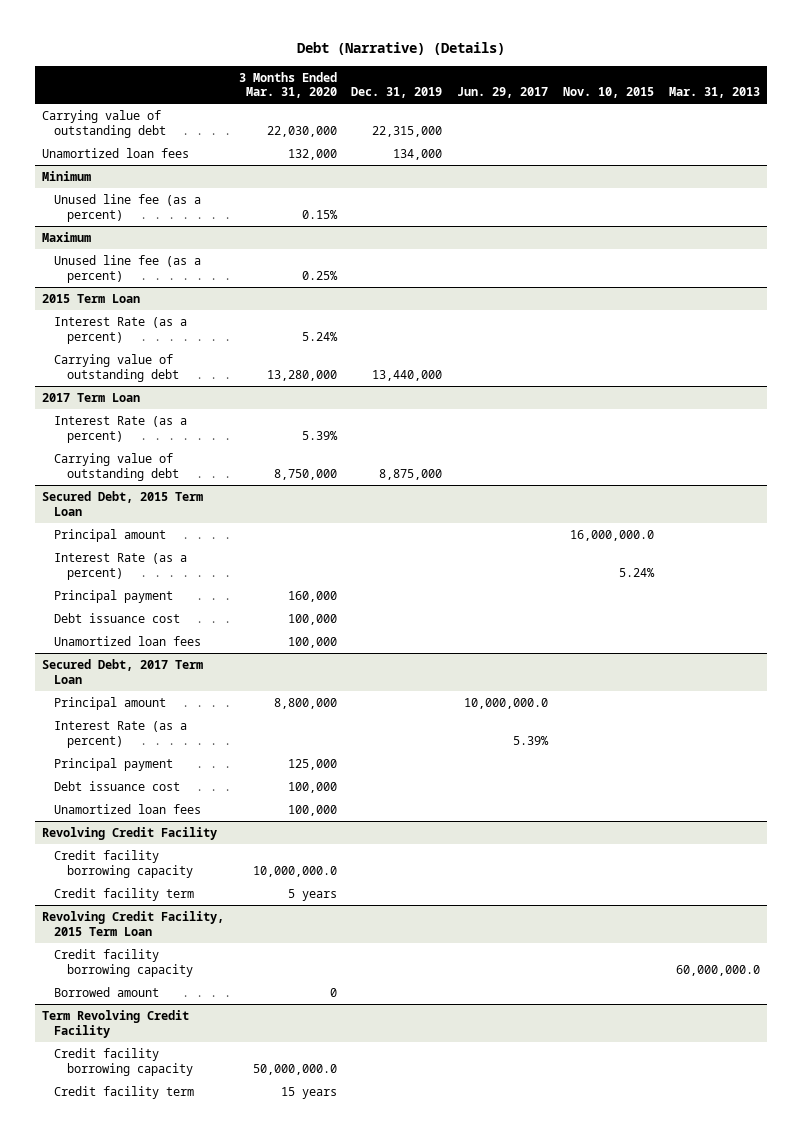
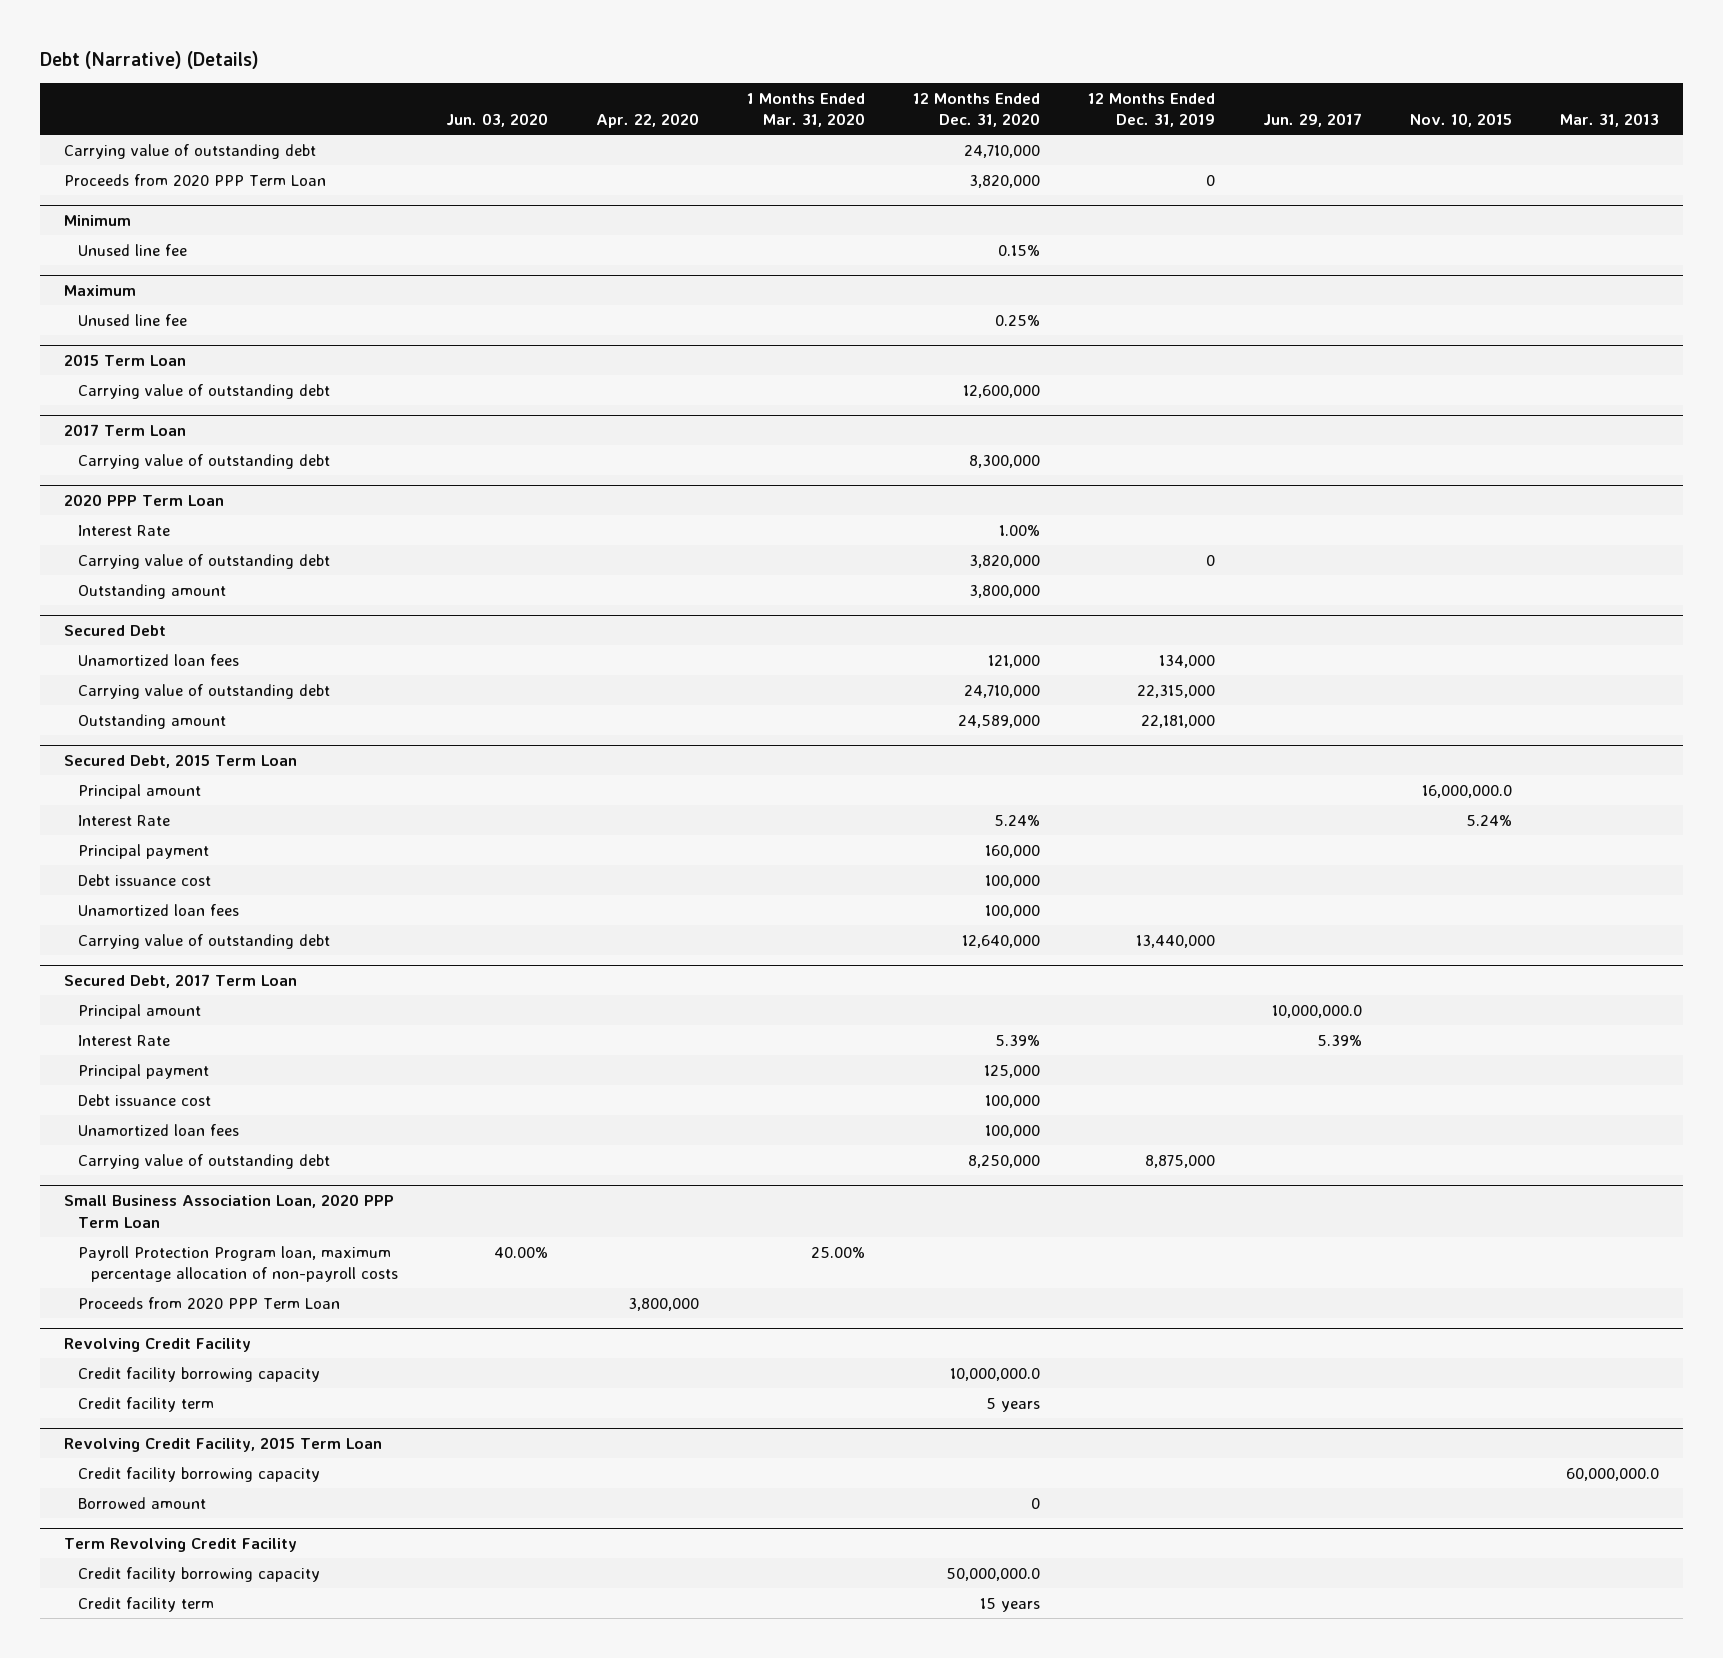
[238,71,337,99] 3 Months Ended Mar. 31, 2020 -> none
[351,87,443,99] Dec. 31, 2019 -> none
none -> [445,113,548,128] Jun. 03, 2020
none -> [595,113,699,129] Apr. 22, 2020
none -> [746,92,865,128] 1 Months Ended Mar. 31, 2020
none -> [912,92,1040,128] 12 Months Ended Dec. 31, 2020
none -> [1087,92,1215,128] 12 Months Ended Dec. 31, 2019
[41,148,189,159] Unamortized loan fees -> none
none -> [64,173,327,186] Proceeds from 2020 PPP Term Loan
[54,194,202,222] Unused line fee (as a percent) -> [77,243,187,256] Unused line fee
[54,255,202,283] Unused line fee (as a percent) -> [77,313,187,326] Unused line fee
[54,317,188,344] Interest Rate (as a percent) -> none
[54,416,188,443] Interest Rate (as a percent) -> none
none -> [64,494,225,507] 2020 PPP Term Loan
none -> [77,524,170,536] Interest Rate
none -> [77,553,330,569] Carrying value of outstanding debt
none -> [77,583,226,599] Outstanding amount
none -> [64,625,167,637] Secured Debt
none -> [77,653,239,666] Unamortized loan fees
none -> [77,683,330,699] Carrying value of outstanding debt
none -> [77,713,226,729] Outstanding amount
[54,553,188,580] Interest Rate (as a percent) -> [77,814,170,826] Interest Rate
none -> [77,933,330,949] Carrying value of outstanding debt
[54,721,188,748] Interest Rate (as a percent) -> [77,1034,170,1046] Interest Rate
none -> [77,1153,330,1169] Carrying value of outstanding debt
none -> [64,1194,395,1228] Small Business Association Loan, 2020 PPP Term Loan
none -> [77,1245,398,1282] Payroll Protection Program loan, maximum percentage allocation of non-payroll costs
none -> [77,1296,340,1309] Proceeds from 2020 PPP Term Loan

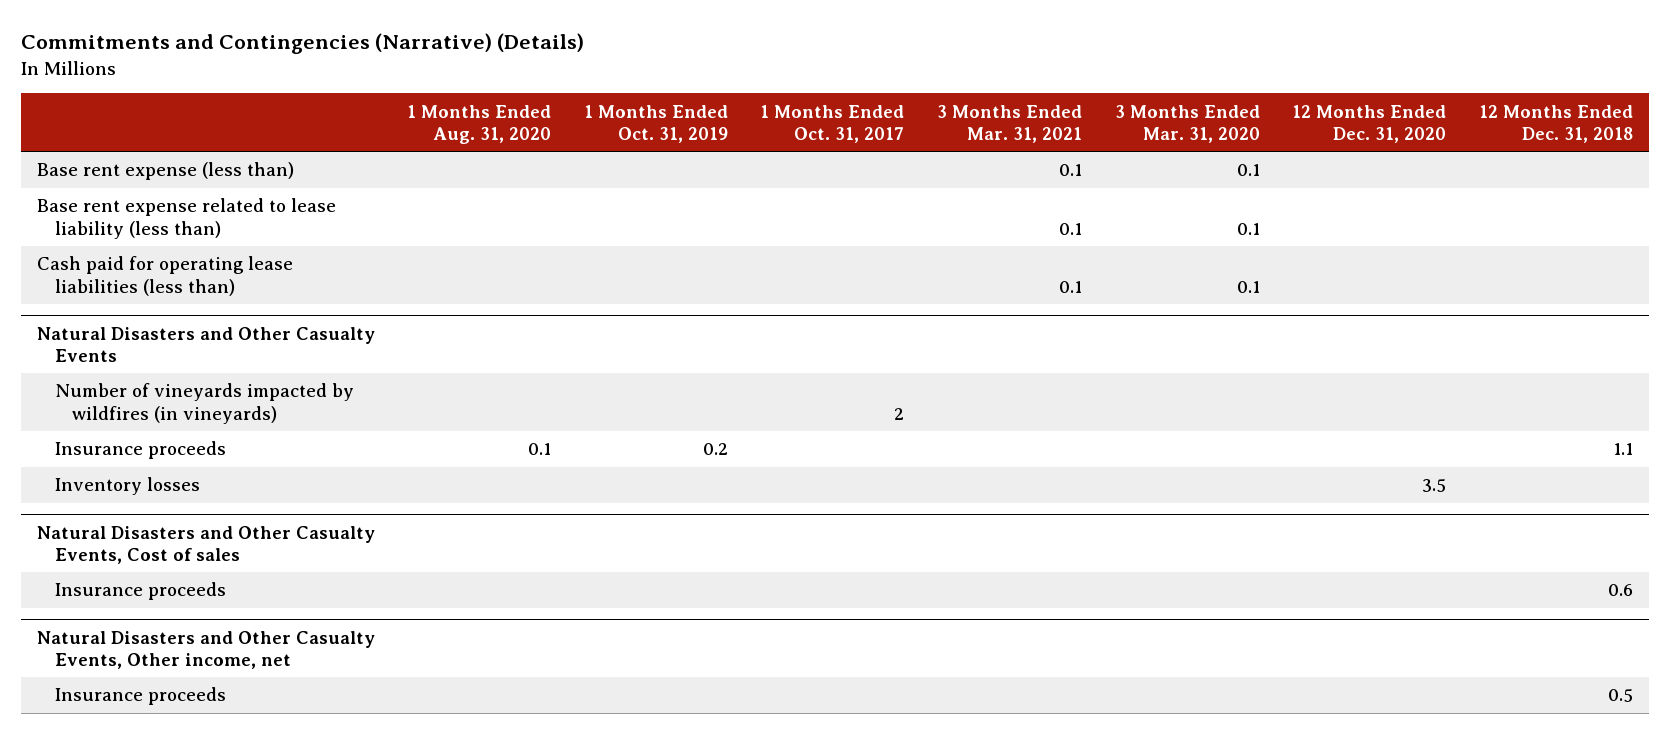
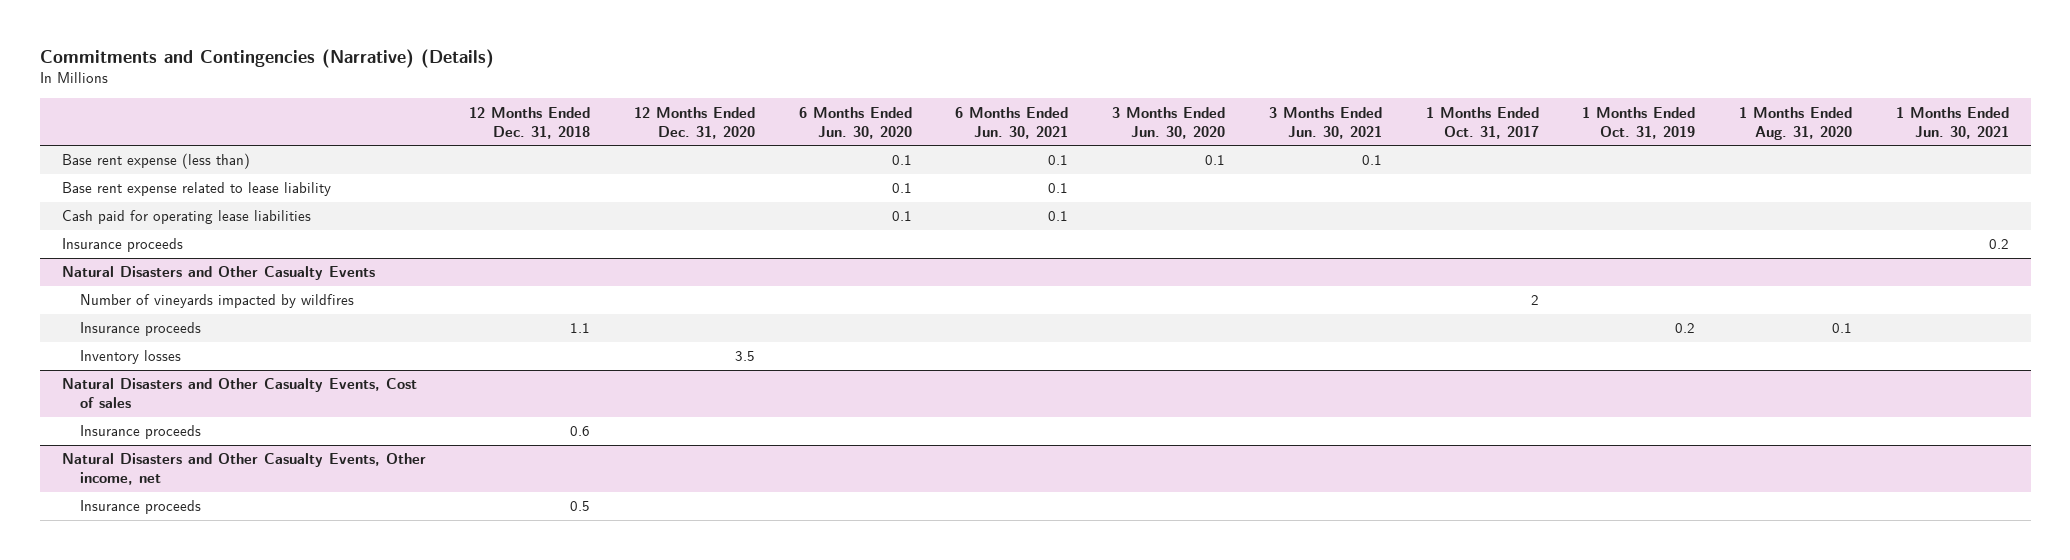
[936,104,1082,143] 3 Months Ended Mar. 31, 2021 -> none
[1114,104,1260,143] 3 Months Ended Mar. 31, 2020 -> none
none -> [798,106,912,139] 6 Months Ended Jun. 30, 2020
none -> [955,106,1069,139] 6 Months Ended Jun. 30, 2021
none -> [1112,106,1226,139] 3 Months Ended Jun. 30, 2020
none -> [1268,106,1382,139] 3 Months Ended Jun. 30, 2021
none -> [1895,106,2009,139] 1 Months Ended Jun. 30, 2021
[36,198,336,239] Base rent expense related to lease liability (less than) -> [61,182,331,197] Base rent expense related to lease liability
[36,256,293,296] Cash paid for operating lease liabilities (less than) -> [61,210,311,225] Cash paid for operating lease liabilities
none -> [61,238,183,253] Insurance proceeds
[54,383,354,424] Number of vineyards impacted by wildfires (in vineyards) -> [80,294,355,309] Number of vineyards impacted by wildfires

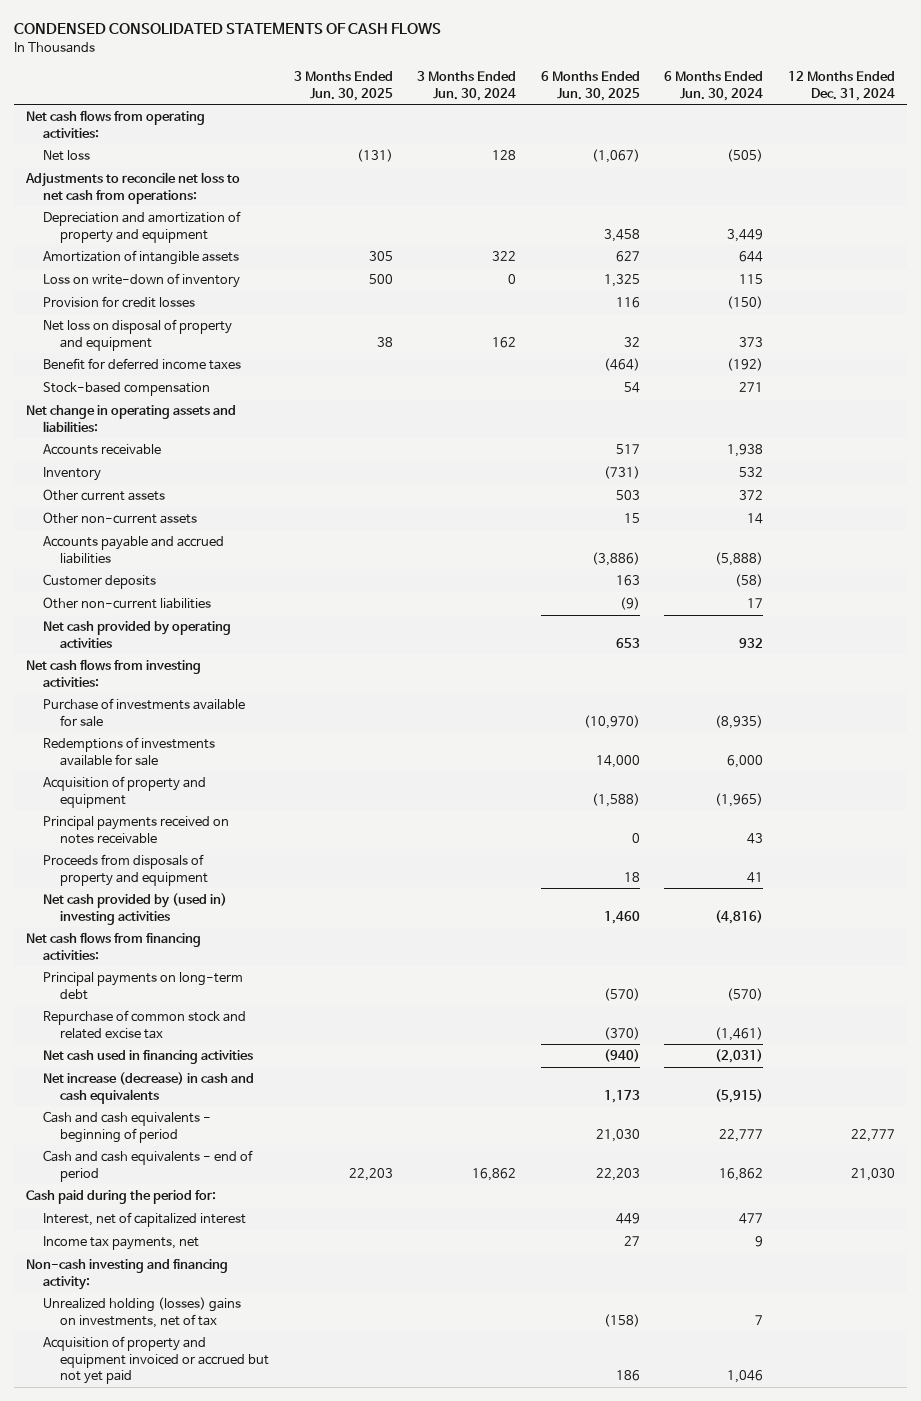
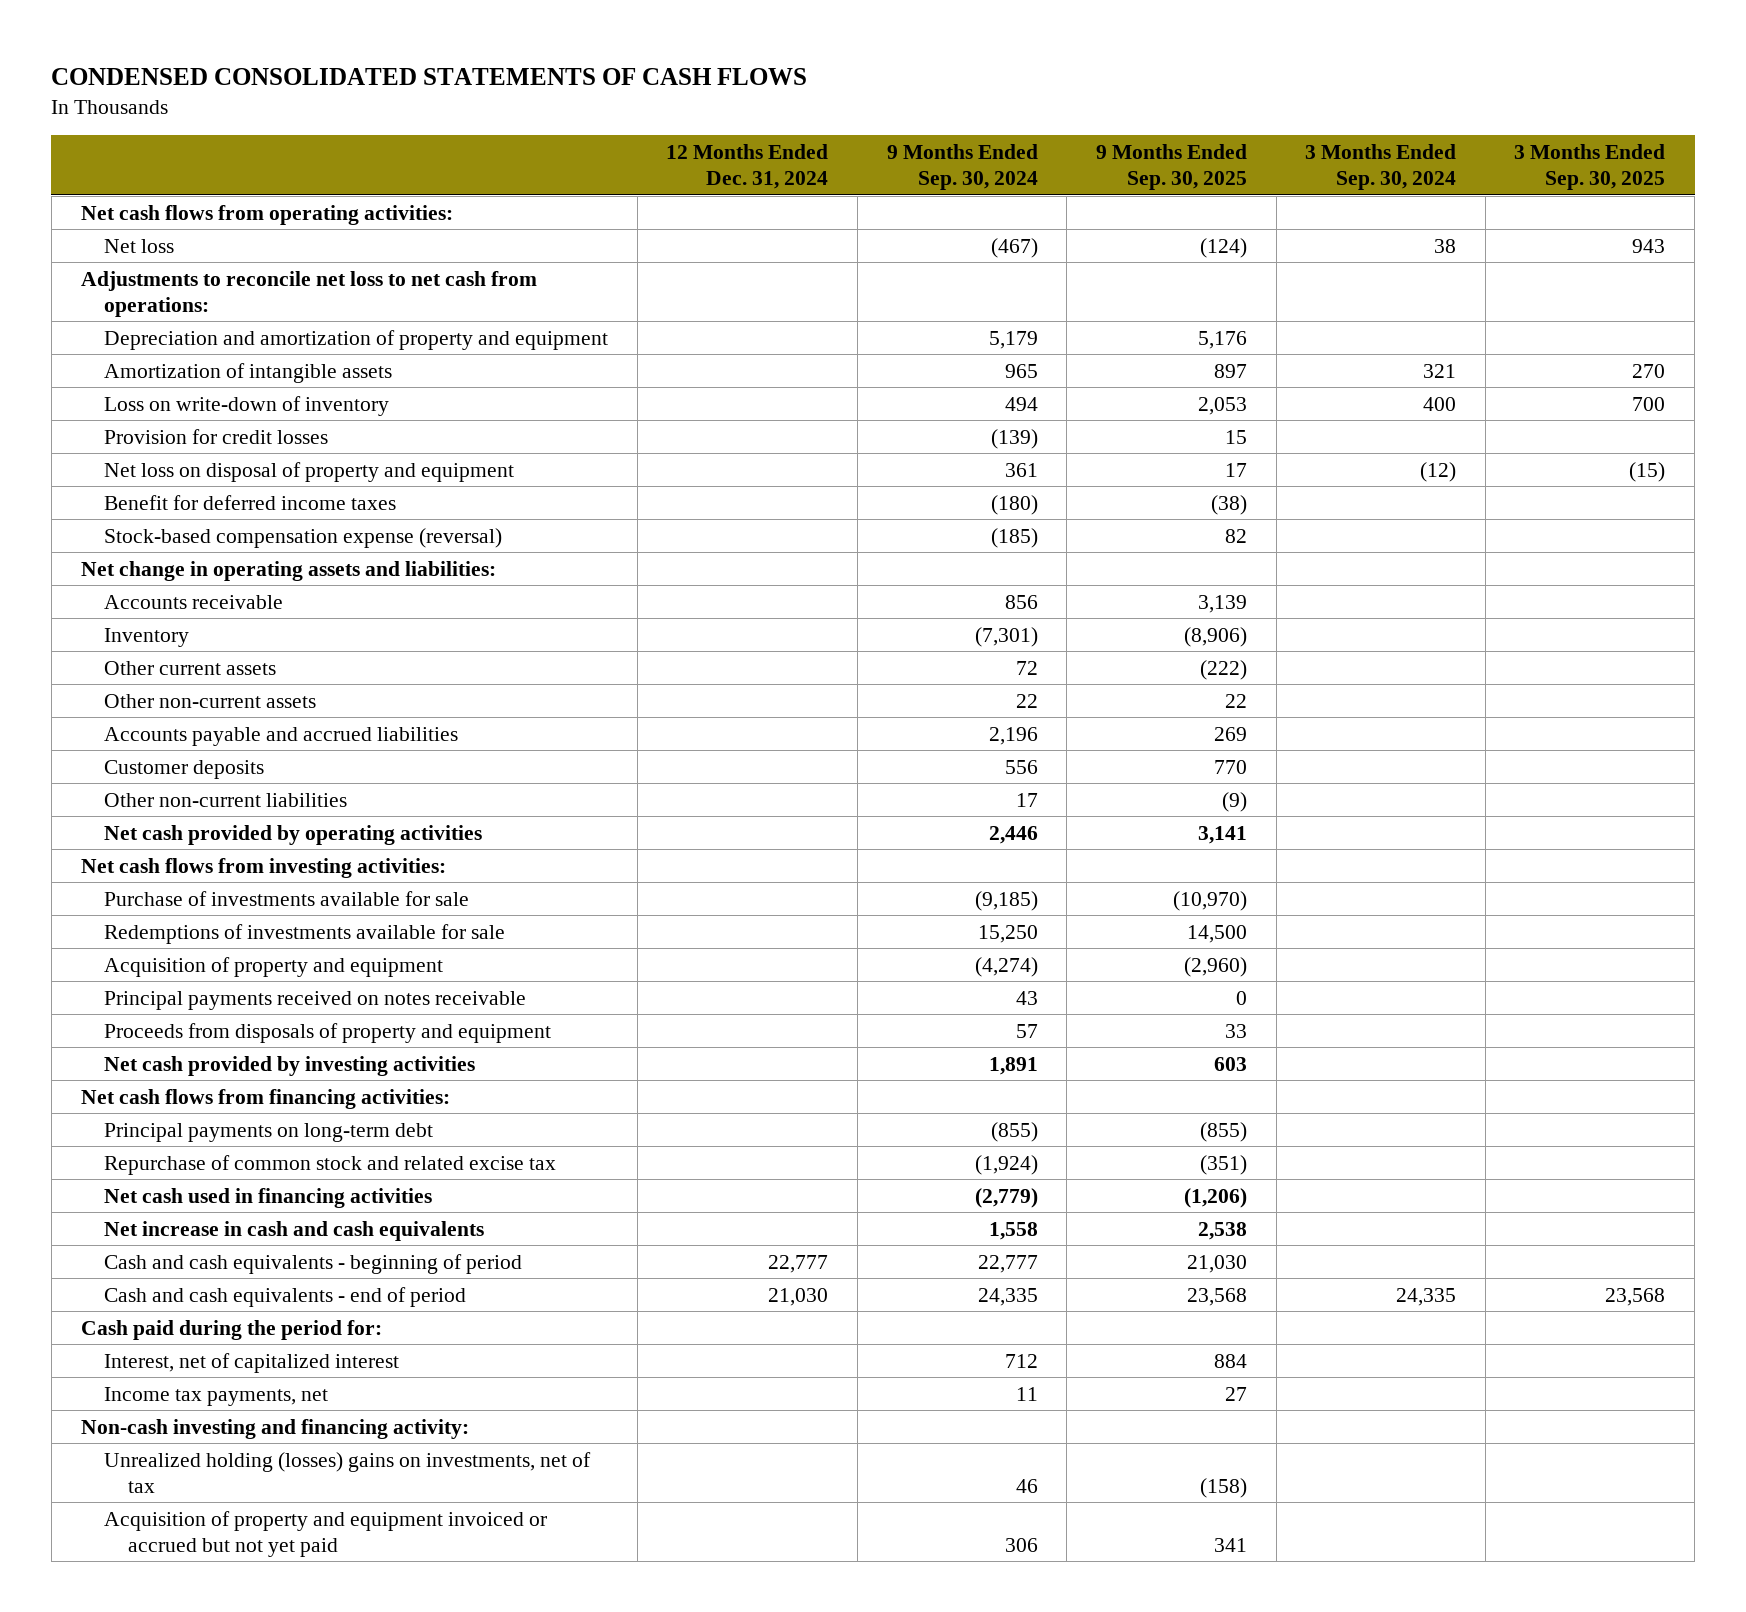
[293,71,393,101] 3 Months Ended Jun. 30, 2025 -> none
[417,71,517,101] 3 Months Ended Jun. 30, 2024 -> none
[540,71,640,101] 6 Months Ended Jun. 30, 2025 -> none
[664,71,764,101] 6 Months Ended Jun. 30, 2024 -> none
none -> [886,144,1038,191] 9 Months Ended Sep. 30, 2024
none -> [1095,144,1247,191] 9 Months Ended Sep. 30, 2025
none -> [1305,144,1457,191] 3 Months Ended Sep. 30, 2024
none -> [1514,144,1666,191] 3 Months Ended Sep. 30, 2025
[42,382,210,397] Stock-based compensation -> [104,527,503,548] Stock-based compensation expense (reversal)
[42,893,227,925] Net cash provided by (used in) investing activities -> [104,1055,476,1076] Net cash provided by investing activities
[42,1072,254,1104] Net increase (decrease) in cash and cash equivalents -> [104,1220,485,1241] Net increase in cash and cash equivalents

